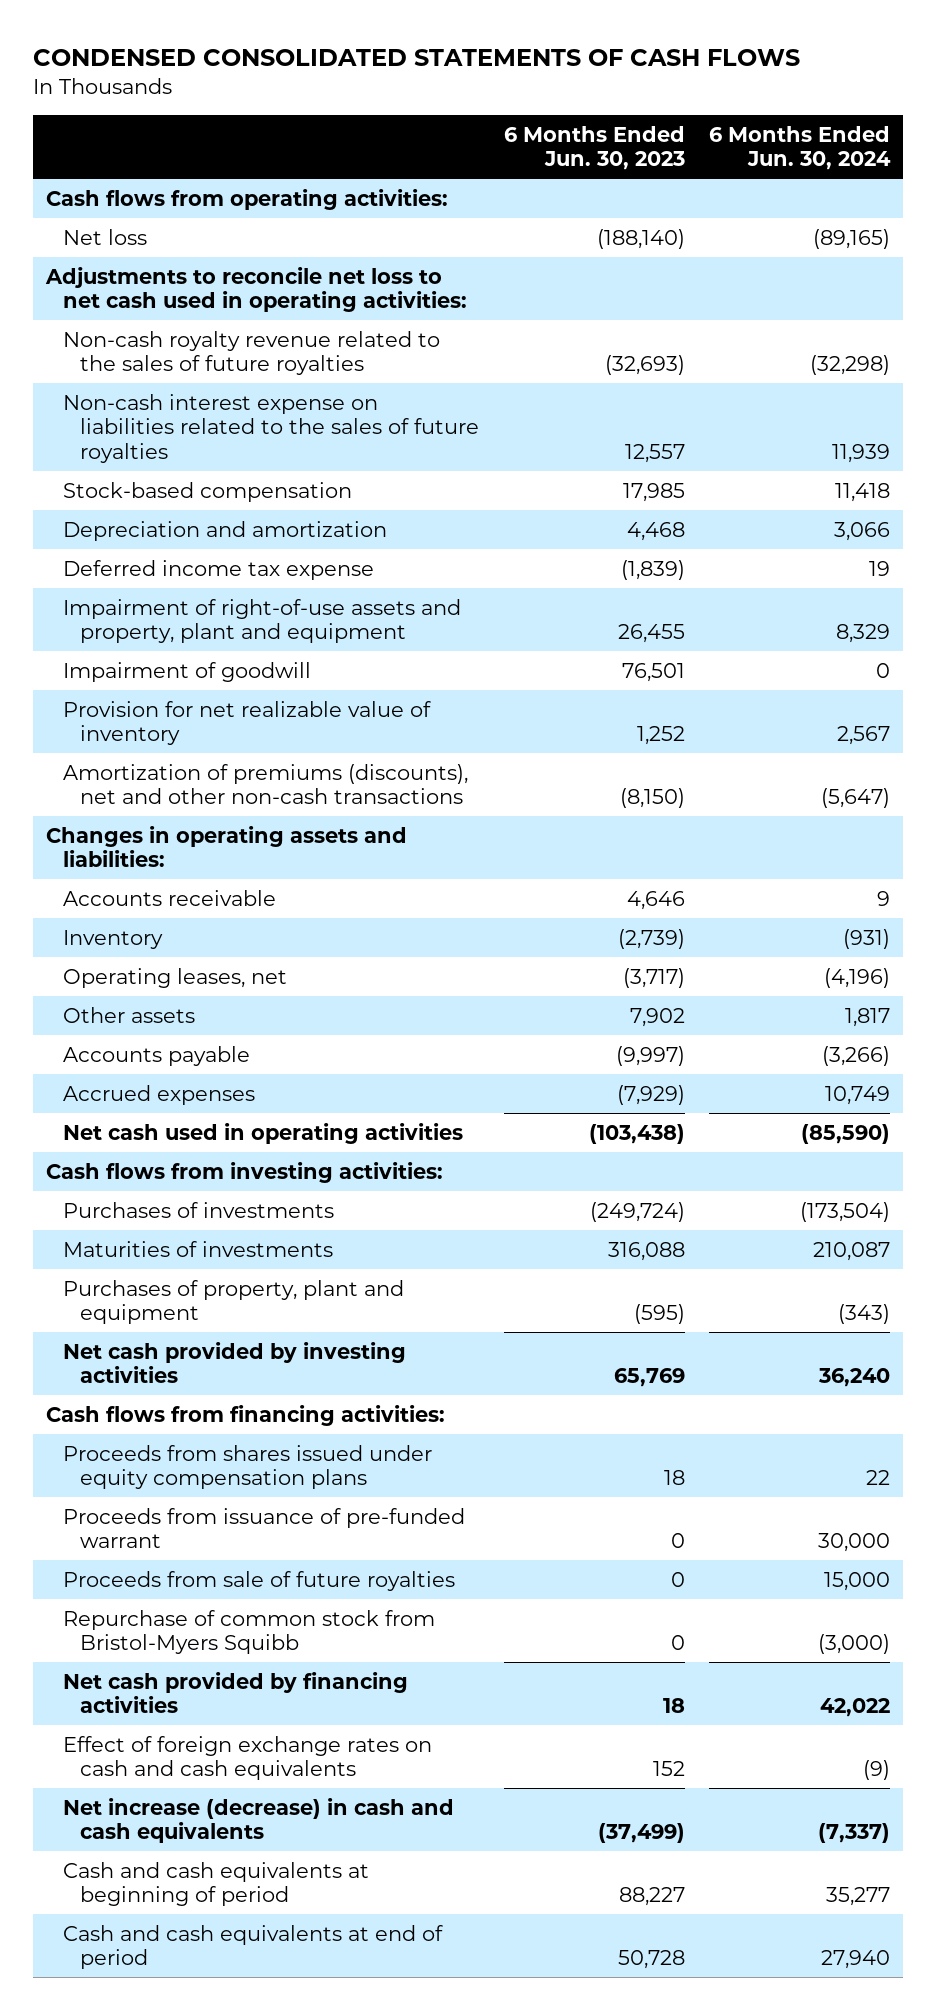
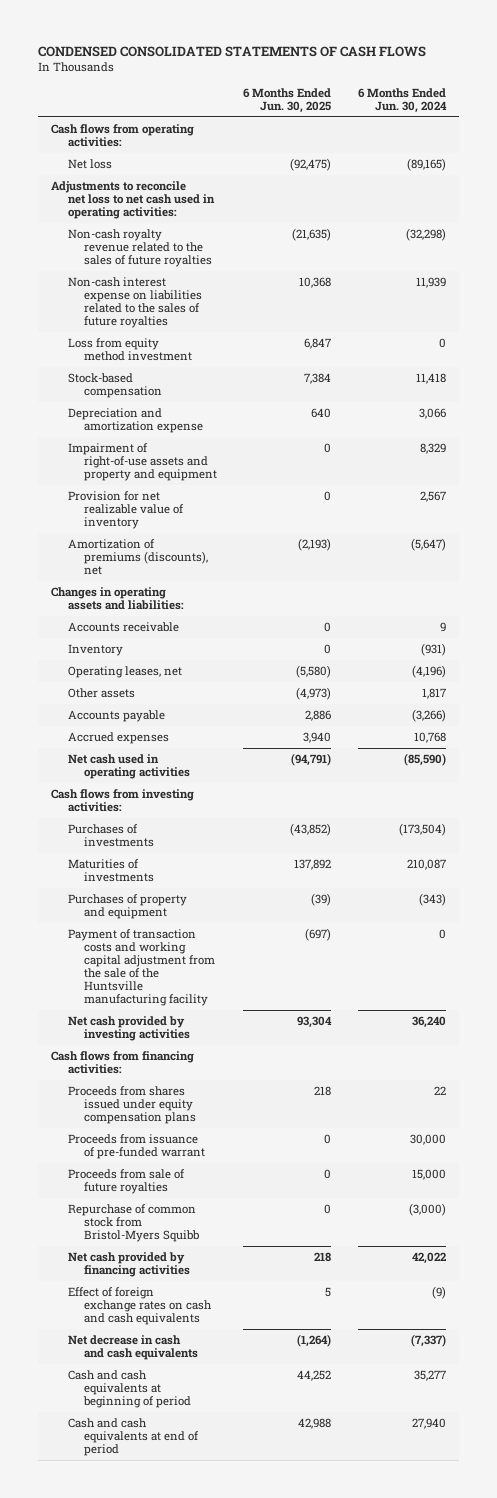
[503,125,685,171] 6 Months Ended Jun. 30, 2023 -> none
none -> [243,88,332,114] 6 Months Ended Jun. 30, 2025
none -> [67,337,192,361] Loss from equity method investment
[62,559,374,580] Deferred income tax expense -> none
[62,661,311,682] Impairment of goodwill -> none
[62,520,387,541] Depreciation and amortization -> [67,407,203,433] Depreciation and amortization expense
[62,598,461,644] Impairment of right-of-use assets and property, plant and equipment -> [67,442,217,481] Impairment of right-of-use assets and property and equipment
[62,763,468,805] Amortization of premiums (discounts), net and other non-cash transactions -> [67,538,208,575] Amortization of premiums (discounts), net
[825,1085,891,1105] 10,749 -> [413,731,446,743] 10,768
[62,1279,404,1325] Purchases of property, plant and equipment -> [67,893,187,919] Purchases of property and equipment
none -> [67,928,215,1007] Payment of transaction costs and working capital adjustment from the sale of the Huntsville manufacturing facility
[62,1797,454,1844] Net increase (decrease) in cash and cash equivalents -> [67,1334,198,1360] Net decrease in cash and cash equivalents

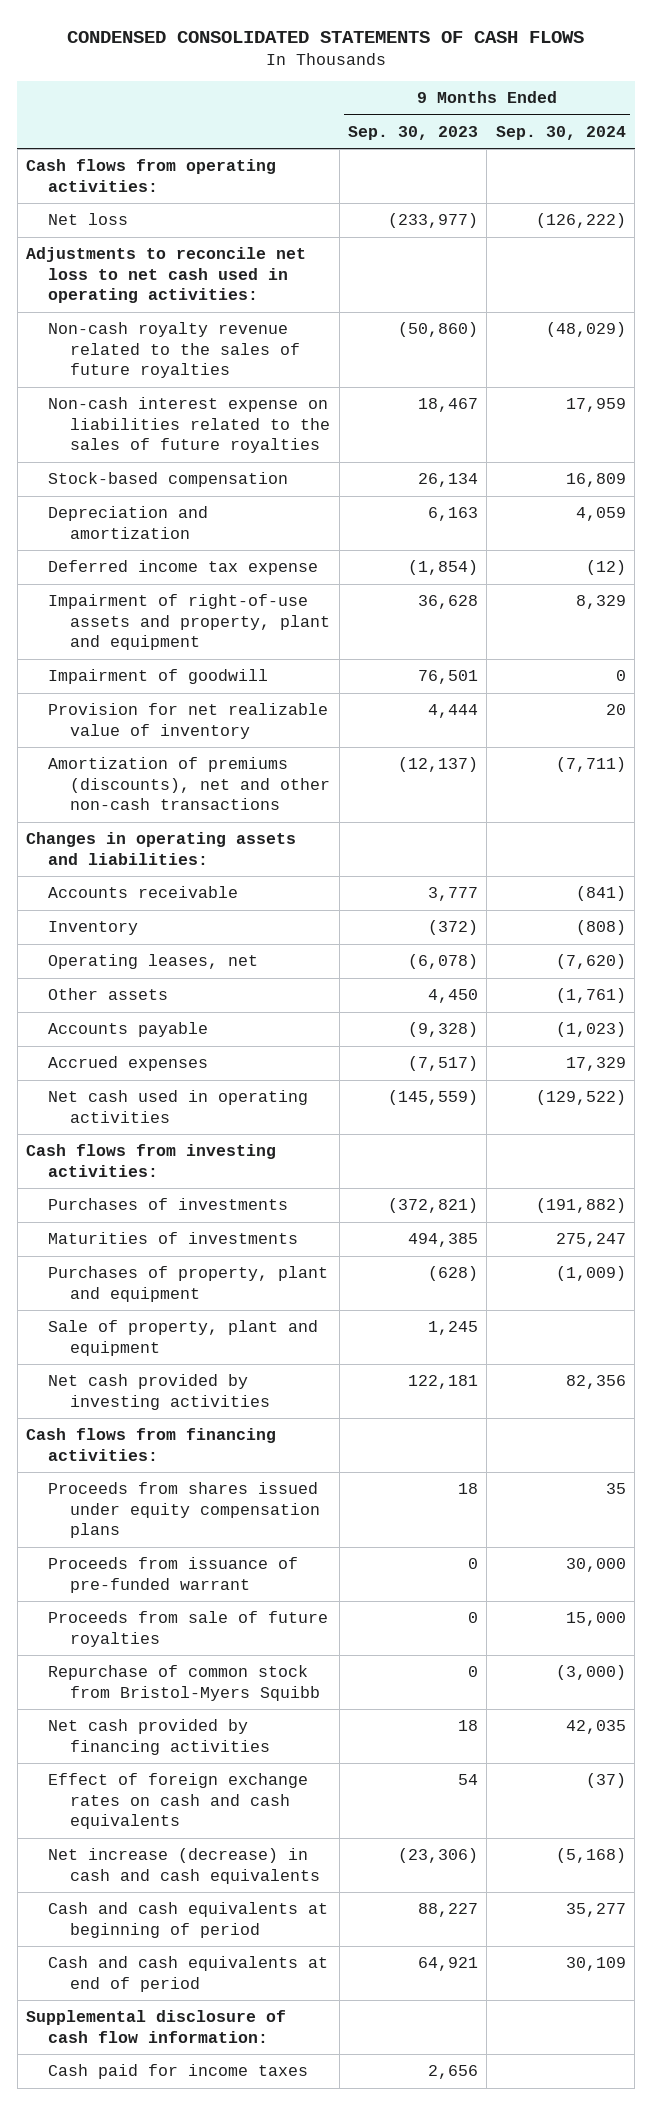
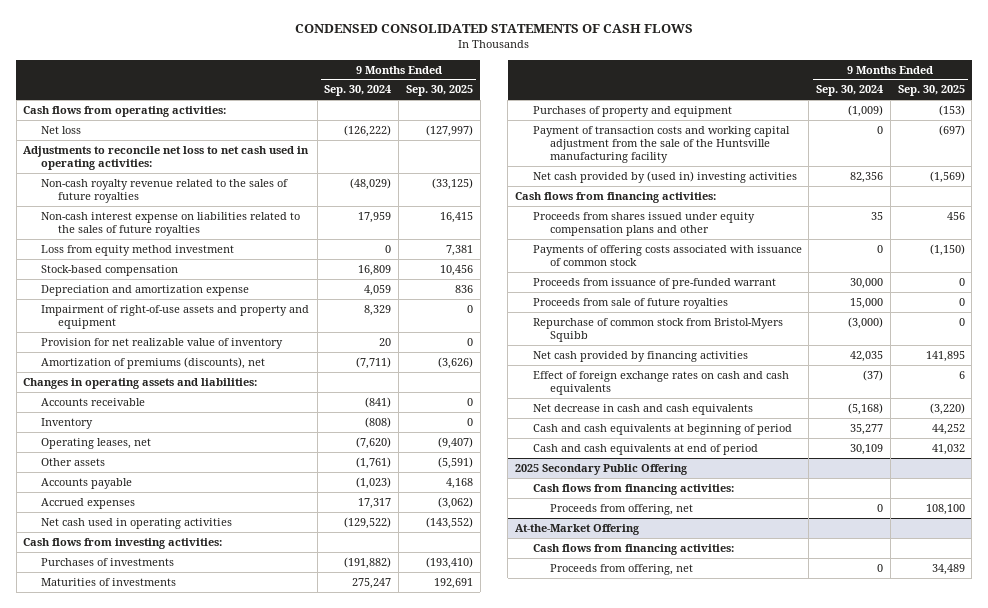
[347,125,478,140] Sep. 30, 2023 -> none
none -> [405,85,473,97] Sep. 30, 2025
none -> [40,244,234,256] Loss from equity method investment
[48,560,319,576] Deferred income tax expense -> none
[48,669,269,685] Impairment of goodwill -> none
[48,506,209,539] Depreciation and amortization -> [40,284,249,296] Depreciation and amortization expense
[48,594,331,651] Impairment of right-of-use assets and property, plant and equipment -> [40,304,309,330] Impairment of right-of-use assets and property and equipment
[48,757,331,811] Amortization of premiums (discounts), net and other non-cash transactions -> [40,356,265,369] Amortization of premiums (discounts), net
[565,1057,626,1072] 17,329 -> [358,497,392,509] 17,317
[48,1320,319,1356] Sale of property, plant and equipment -> none
[48,1266,329,1302] Purchases of property, plant and equipment -> [532,105,732,117] Purchases of property and equipment
none -> [532,125,790,164] Payment of transaction costs and working capital adjustment from the sale of the Huntsville manufacturing facility
[48,1374,271,1410] Net cash provided by investing activities -> [532,170,797,183] Net cash provided by (used in) investing activities
[48,1482,321,1539] Proceeds from shares issued under equity compensation plans -> [532,211,755,237] Proceeds from shares issued under equity compensation plans and other
none -> [532,244,802,267] Payments of offering costs associated with issuance of common stock
[48,1848,321,1884] Net increase (decrease) in cash and cash equivalents -> [532,403,753,415] Net decrease in cash and cash equivalents
[26,2010,287,2043] Supplemental disclosure of cash flow information: -> none
[48,2064,309,2080] Cash paid for income taxes -> none
none -> [515,463,689,475] 2025 Secondary Public Offering
none -> [532,483,734,495] Cash flows from financing activities:
none -> [550,503,694,515] Proceeds from offering, net
none -> [515,523,641,535] At-the-Market Offering
none -> [532,543,734,555] Cash flows from financing activities:
none -> [550,563,694,575] Proceeds from offering, net

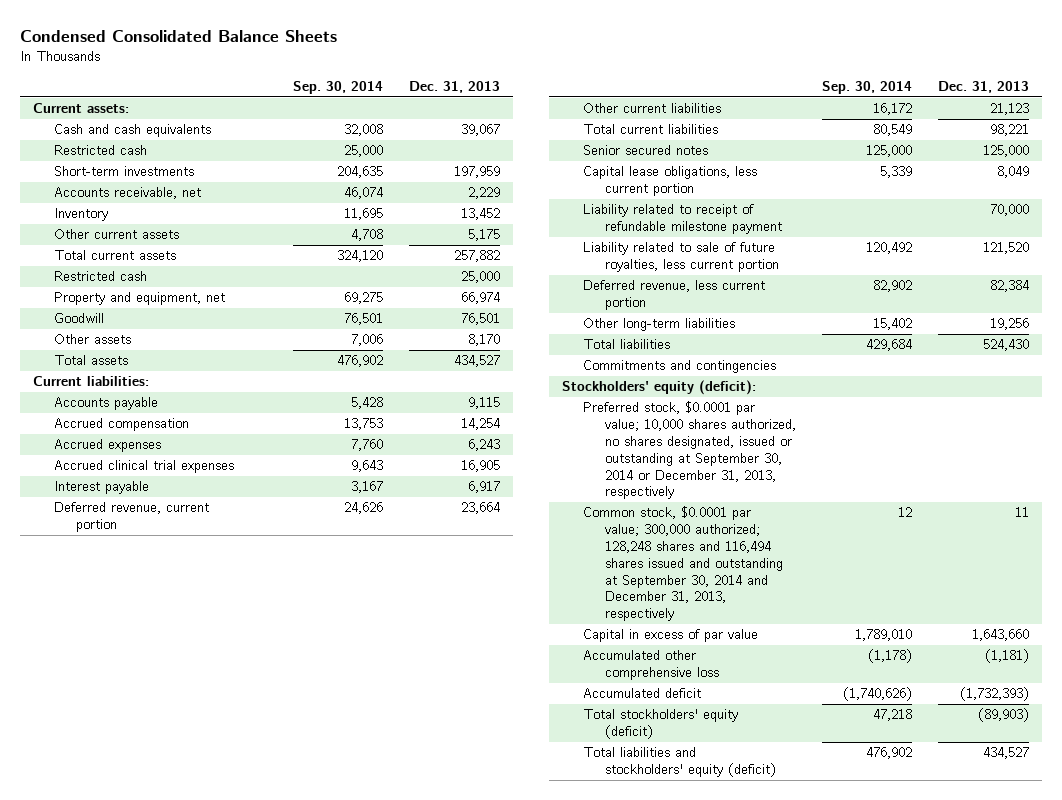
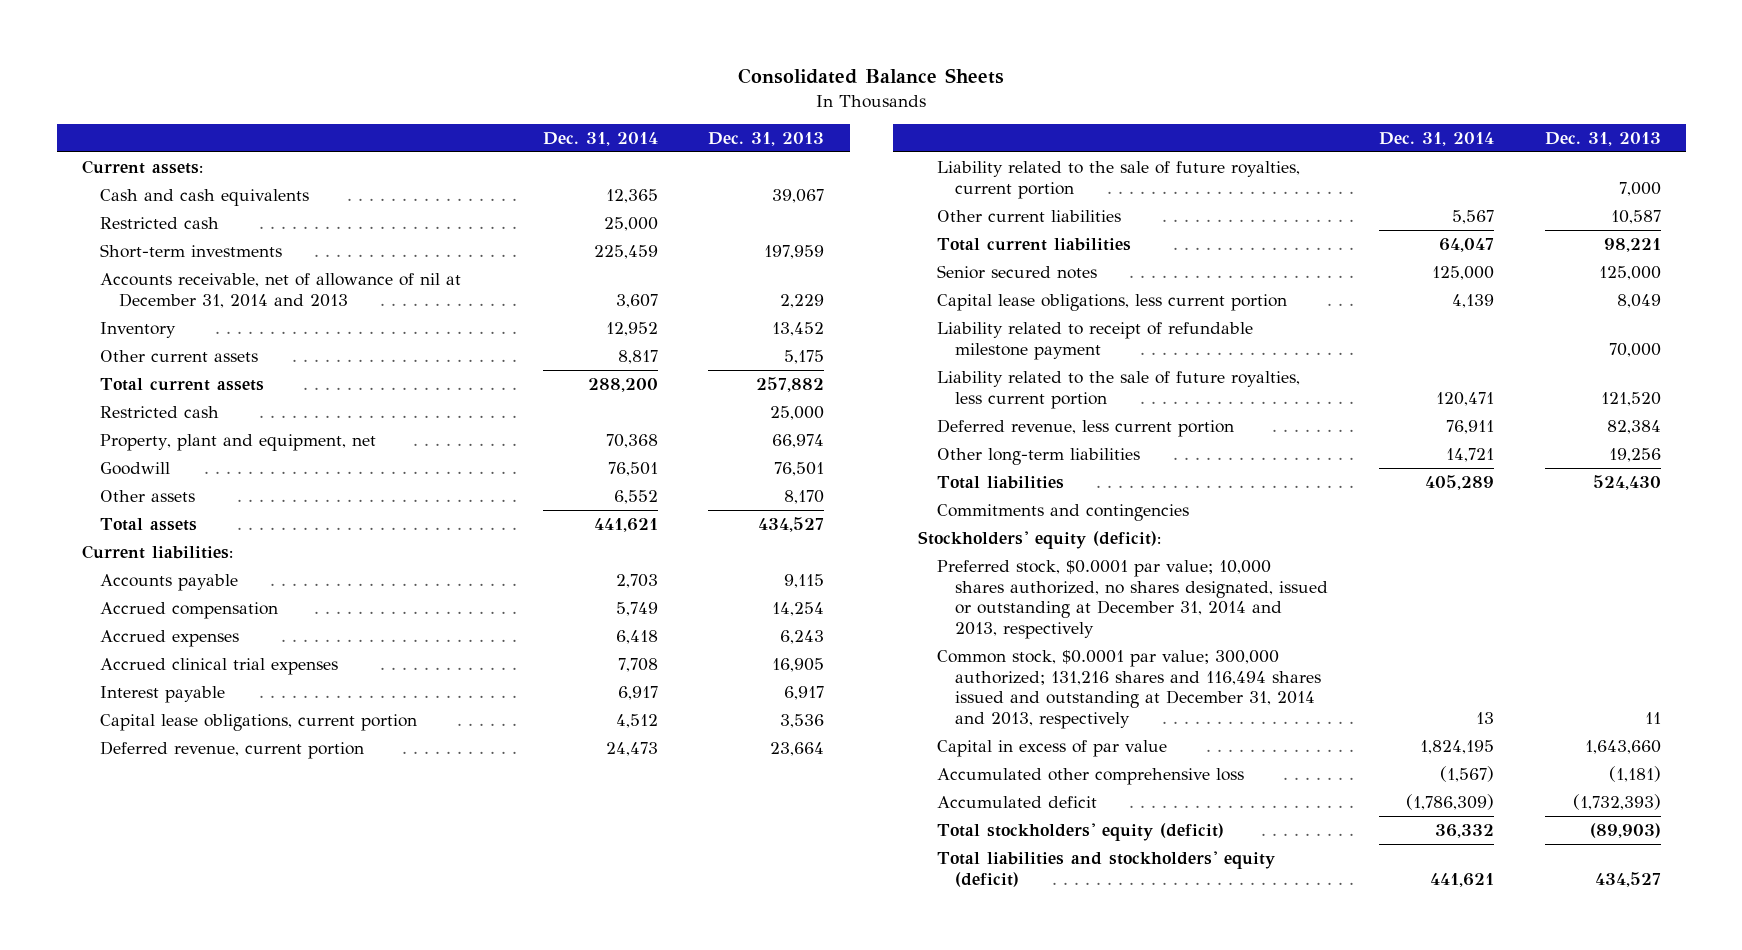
[20,30,338,43] Condensed Consolidated Balance Sheets -> [738,68,1005,85] Consolidated Balance Sheets
[293,80,384,94] Sep. 30, 2014 -> none
none -> [542,131,658,146] Dec. 31, 2014
[54,187,202,200] Accounts receivable, net -> [100,272,462,308] Accounts receivable, net of allowance of nil at December 31, 2014 and 2013
[54,292,226,306] Property and equipment, net -> [100,433,377,451] Property, plant and equipment, net
none -> [100,713,418,731] Capital lease obligations, current portion
none -> [936,160,1300,199] Liability related to the sale of future royalties, current portion
[990,103,1030,116] 21,123 -> [1610,209,1661,224] 10,587
[583,242,779,273] Liability related to sale of future royalties, less current portion -> [936,370,1300,409] Liability related to the sale of future royalties, less current portion
[583,401,796,500] Preferred stock, $0.0001 par value; 10,000 shares authorized, no shares designated, issued or outstanding at September 30, 2014 or December 31, 2013, respectively -> [936,559,1329,640] Preferred stock, $0.0001 par value; 10,000 shares authorized, no shares designated, issued or outstanding at December 31, 2014 and 2013, respectively
[583,506,783,622] Common stock, $0.0001 par value; 300,000 authorized; 128,248 shares and 116,494 shares issued and outstanding at September 30, 2014 and December 31, 2013, respectively -> [936,649,1322,730] Common stock, $0.0001 par value; 300,000 authorized; 131,216 shares and 116,494 shares issued and outstanding at December 31, 2014 and 2013, respectively

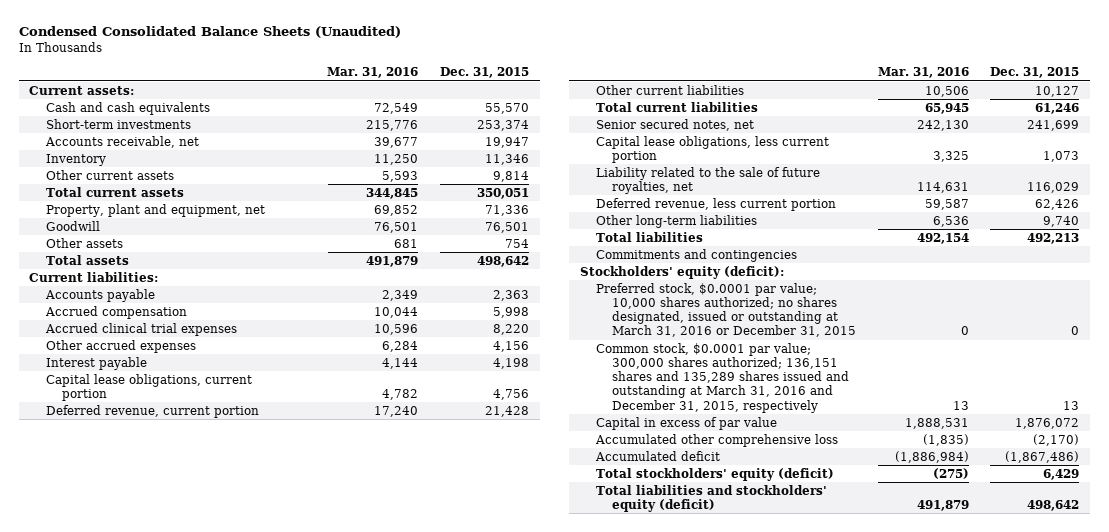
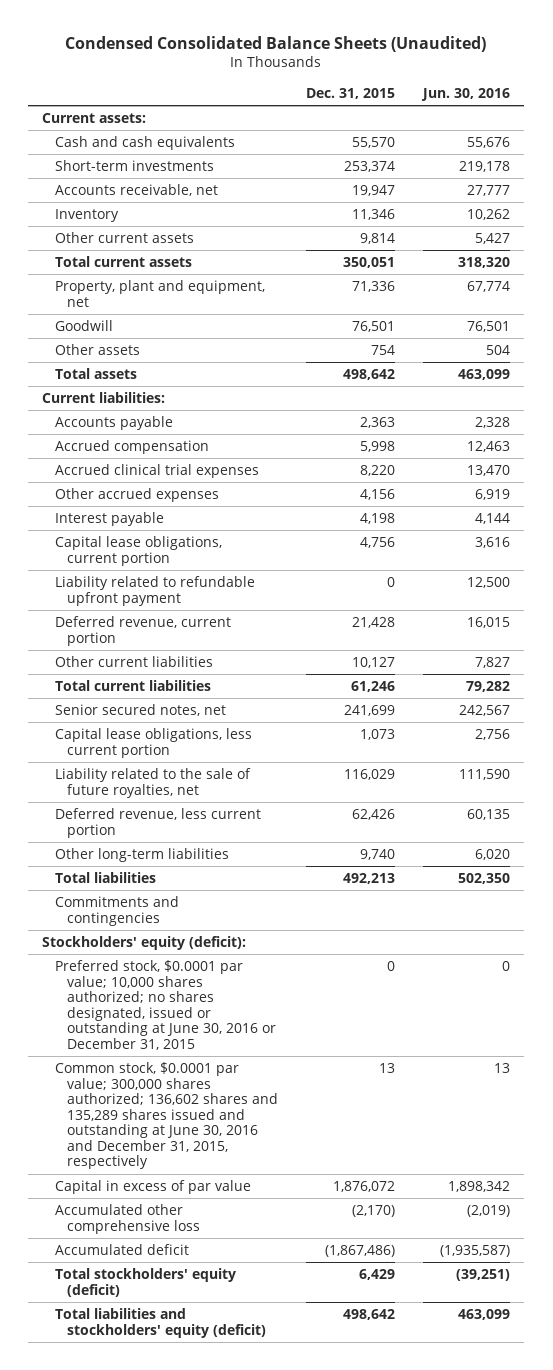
[327,67,419,79] Mar. 31, 2016 -> none
none -> [421,87,511,101] Jun. 30, 2016
none -> [54,576,255,606] Liability related to refundable upfront payment
[595,282,857,338] Preferred stock, $0.0001 par value; 10,000 shares authorized; no shares designated, issued or outstanding at March 31, 2016 or December 31, 2015 -> [54,960,277,1050] Preferred stock, $0.0001 par value; 10,000 shares authorized; no shares designated, issued or outstanding at June 30, 2016 or December 31, 2015
[595,342,850,413] Common stock, $0.0001 par value; 300,000 shares authorized; 136,151 shares and 135,289 shares issued and outstanding at March 31, 2016 and December 31, 2015, respectively -> [54,1062,279,1170] Common stock, $0.0001 par value; 300,000 shares authorized; 136,602 shares and 135,289 shares issued and outstanding at June 30, 2016 and December 31, 2015, respectively

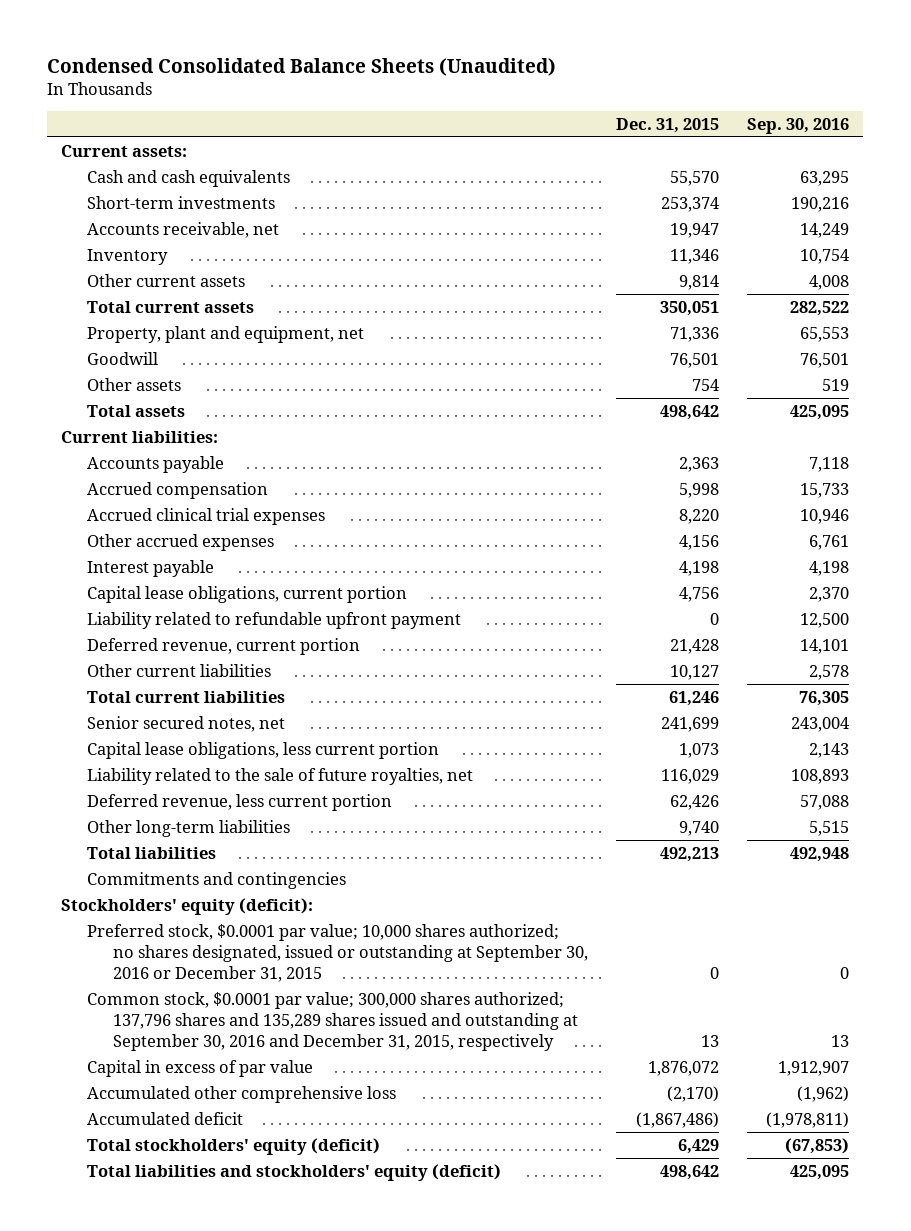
[421,87,511,101] Jun. 30, 2016 -> none
none -> [747,118,850,135] Sep. 30, 2016
[54,960,277,1050] Preferred stock, $0.0001 par value; 10,000 shares authorized; no shares designated, issued or outstanding at June 30, 2016 or December 31, 2015 -> [86,923,588,983] Preferred stock, $0.0001 par value; 10,000 shares authorized; no shares designated, issued or outstanding at September 30, 2016 or December 31, 2015
[54,1062,279,1170] Common stock, $0.0001 par value; 300,000 shares authorized; 136,602 shares and 135,289 shares issued and outstanding at June 30, 2016 and December 31, 2015, respectively -> [86,991,578,1052] Common stock, $0.0001 par value; 300,000 shares authorized; 137,796 shares and 135,289 shares issued and outstanding at September 30, 2016 and December 31, 2015, respectively

